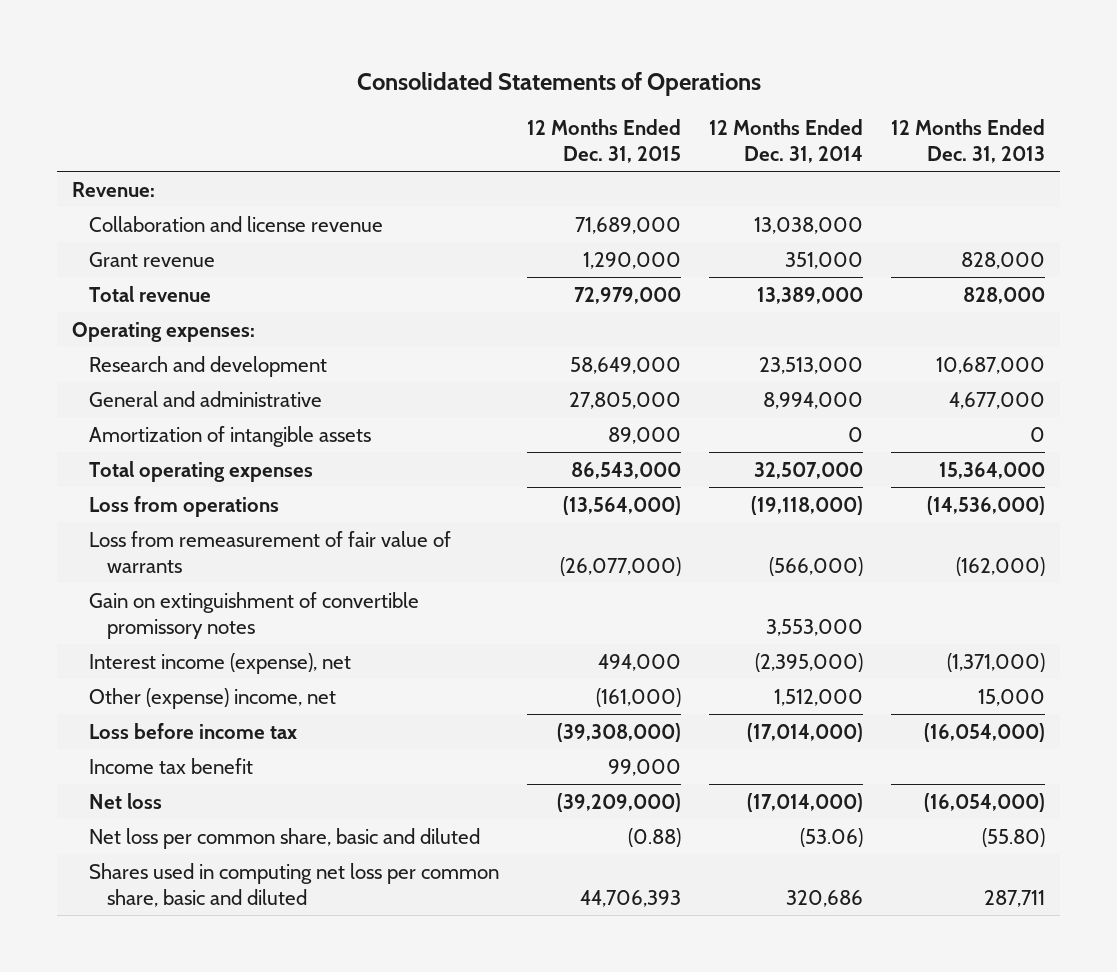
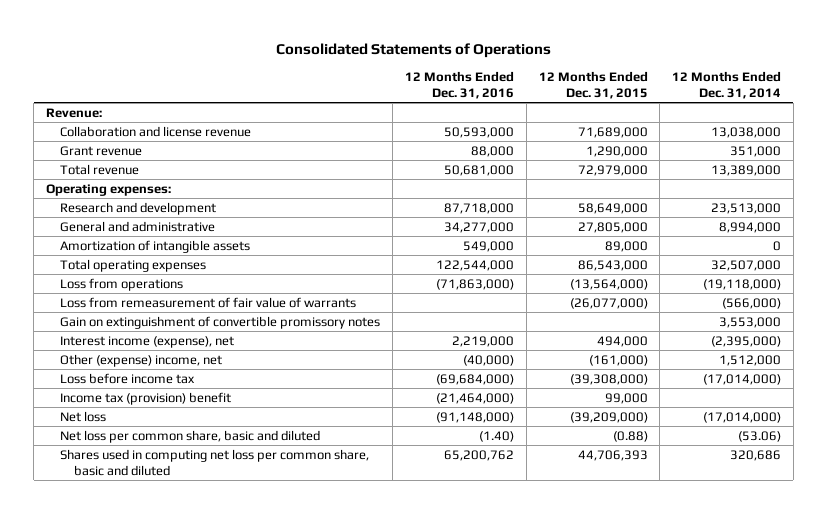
[891,119,1046,163] 12 Months Ended Dec. 31, 2013 -> none
none -> [404,71,514,99] 12 Months Ended Dec. 31, 2016
[89,757,254,774] Income tax benefit -> [60,391,232,405] Income tax (provision) benefit

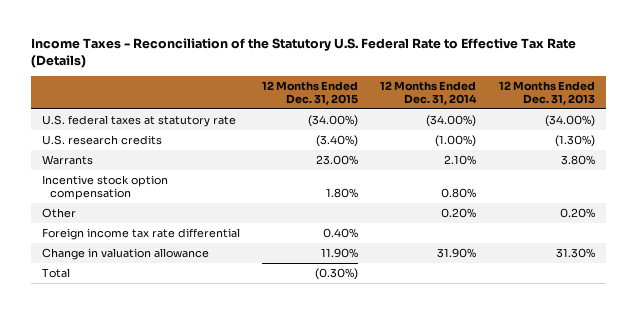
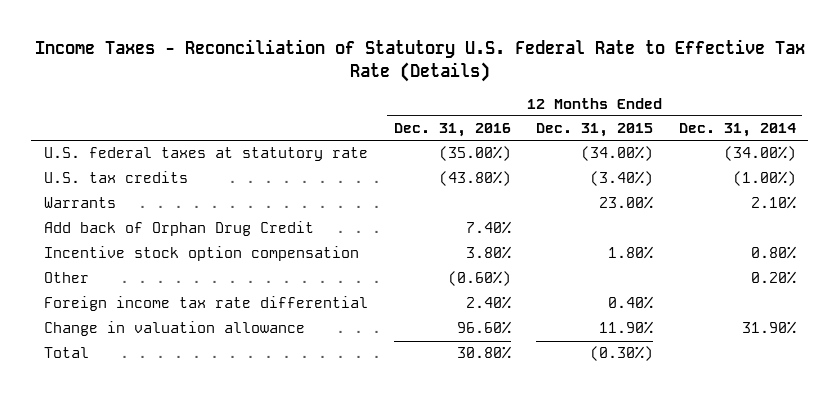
[30,37,576,68] Income Taxes - Reconciliation of the Statutory U.S. Federal Rate to Effective Tax Rate (Details) -> [34,38,805,82] Income Taxes - Reconciliation of Statutory U.S. Federal Rate to Effective Tax Rate (Details)
[498,81,595,105] 12 Months Ended Dec. 31, 2013 -> none
none -> [393,123,511,138] Dec. 31, 2016
[41,135,162,146] U.S. research credits -> [43,171,188,184] U.S. tax credits
none -> [43,221,314,237] Add back of Orphan Drug Credit

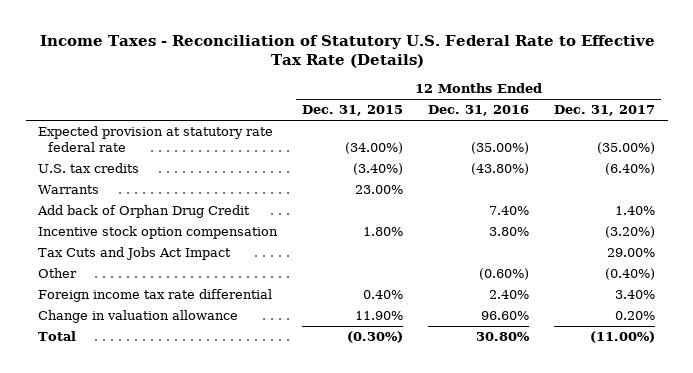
[678,123,796,138] Dec. 31, 2014 -> none
none -> [554,105,656,117] Dec. 31, 2017
[43,147,368,162] U.S. federal taxes at statutory rate -> [38,126,274,152] Expected provision at statutory rate federal rate
none -> [38,247,232,261] Tax Cuts and Jobs Act Impact

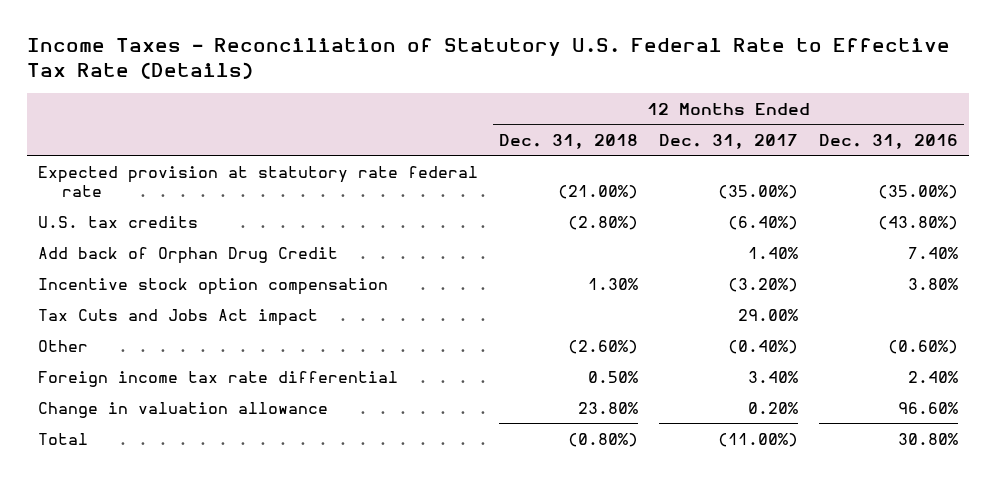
[302,105,404,117] Dec. 31, 2015 -> none
none -> [498,133,638,149] Dec. 31, 2018
[38,185,100,195] Warrants -> none
[38,247,232,261] Tax Cuts and Jobs Act Impact -> [37,308,318,326] Tax Cuts and Jobs Act impact

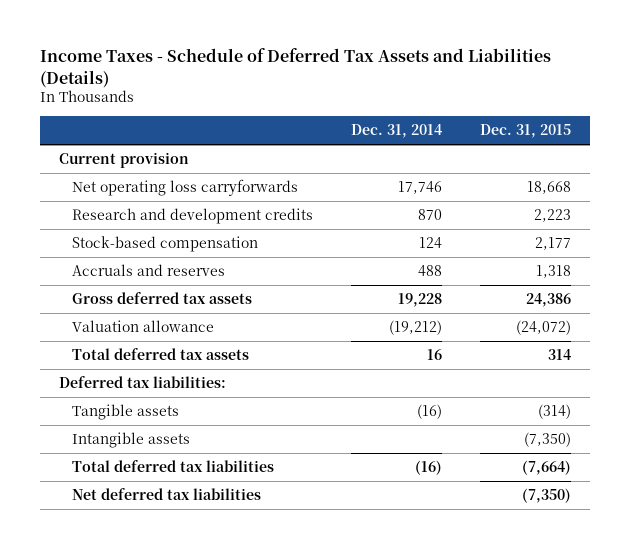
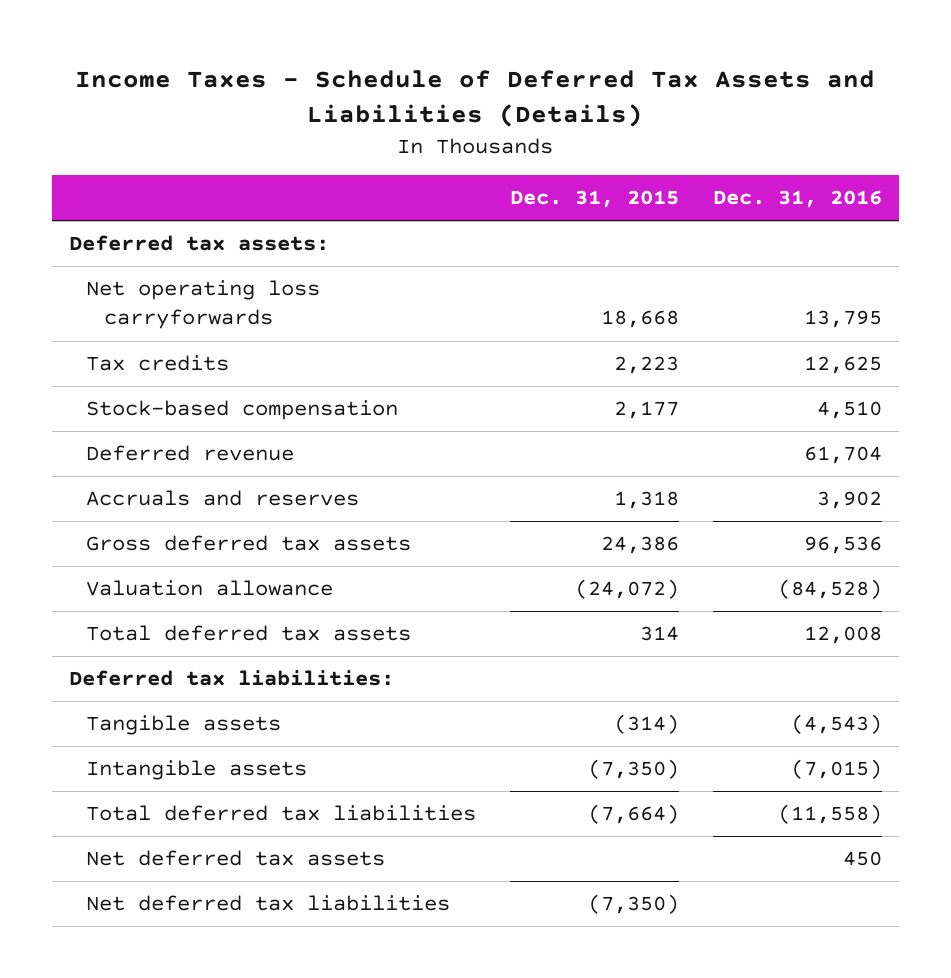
[351,124,443,139] Dec. 31, 2014 -> none
none -> [712,190,882,209] Dec. 31, 2016
[59,152,190,169] Current provision -> [69,235,330,252] Deferred tax assets:
[72,208,314,225] Research and development credits -> [86,355,230,372] Tax credits
none -> [86,445,295,462] Deferred revenue
none -> [86,850,386,867] Net deferred tax assets

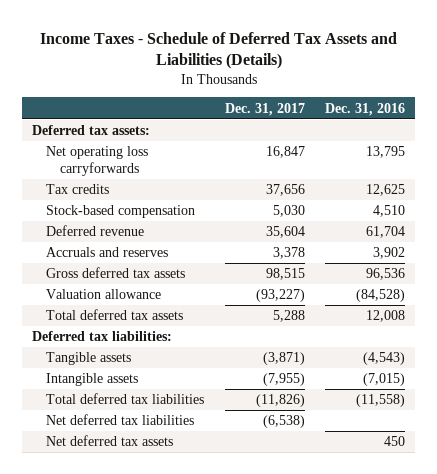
[510,190,680,209] Dec. 31, 2015 -> none
none -> [224,102,305,116] Dec. 31, 2017
[86,850,386,867] Net deferred tax assets -> [46,435,174,447] Net deferred tax assets

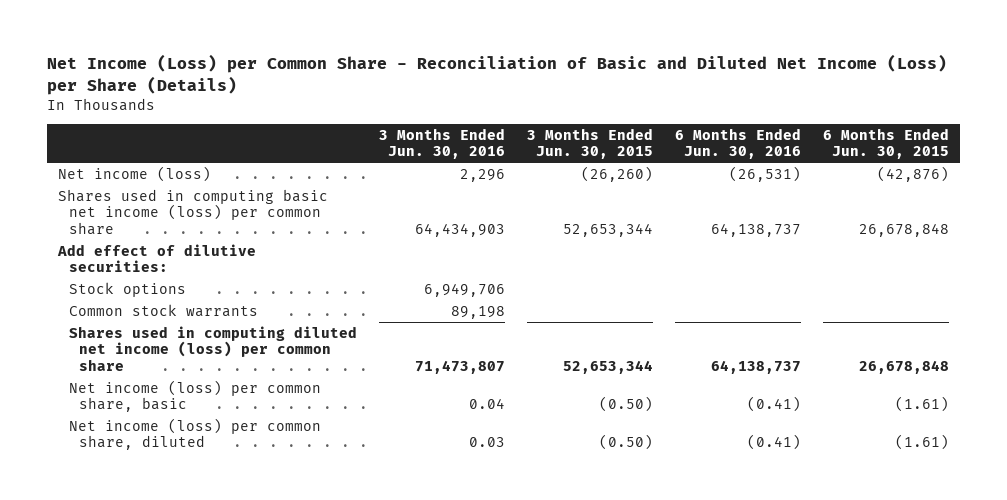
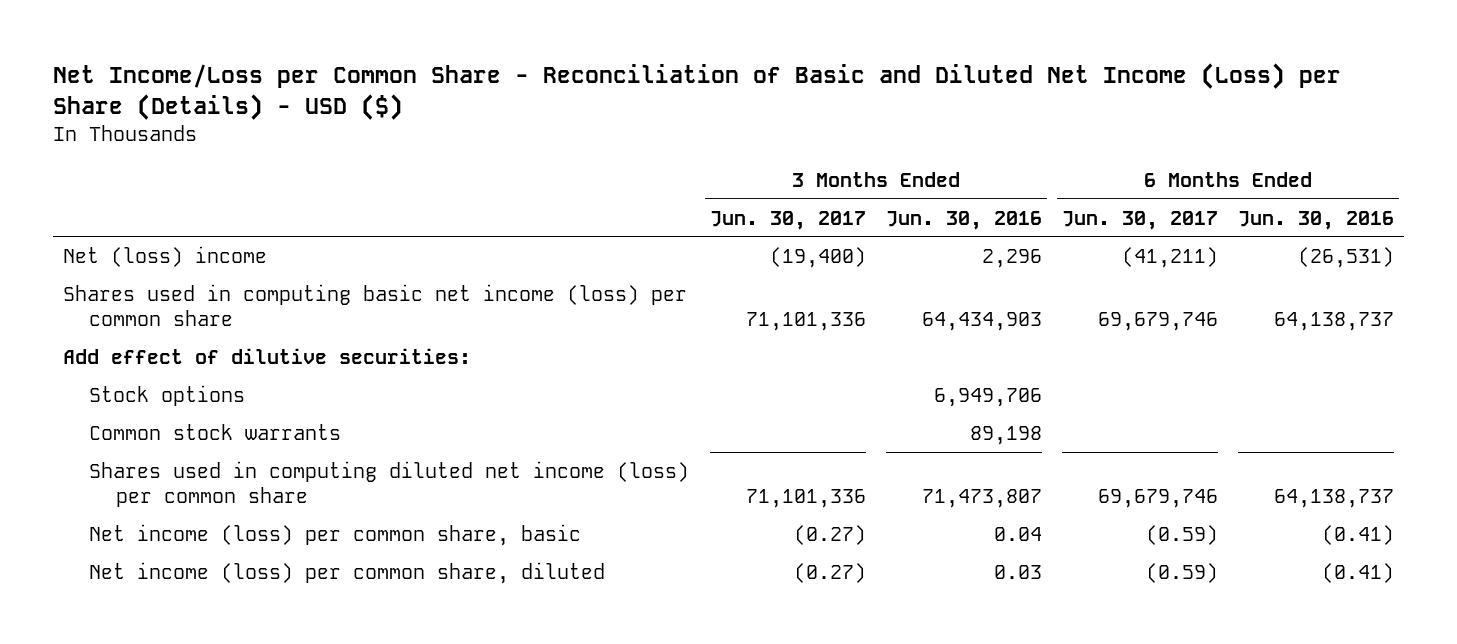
[47,54,948,96] Net Income (Loss) per Common Share - Reconciliation of Basic and Diluted Net Income (Loss) per Share (Details) -> [52,63,1341,121] Net Income/Loss per Common Share - Reconciliation of Basic and Diluted Net Income (Loss) per Share (Details) - USD ($)
[526,127,653,160] 3 Months Ended Jun. 30, 2015 -> none
[822,127,949,160] 6 Months Ended Jun. 30, 2015 -> none
none -> [709,210,866,230] Jun. 30, 2017
none -> [1061,210,1218,230] Jun. 30, 2017
[58,165,212,182] Net income (loss) -> [62,245,267,267] Net (loss) income

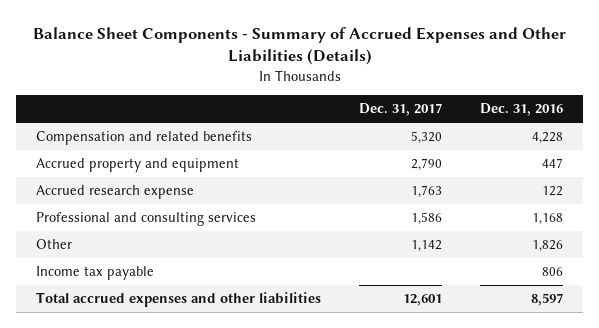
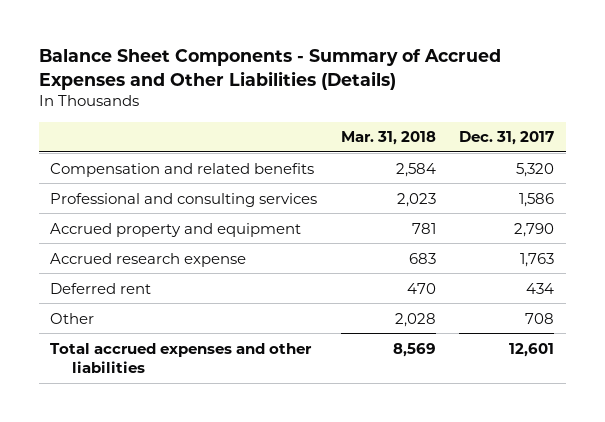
[480,103,564,117] Dec. 31, 2016 -> none
none -> [340,131,436,146] Mar. 31, 2018
[35,212,256,227] Professional and consulting services -> [50,192,318,207] Professional and consulting services
[35,266,154,281] Income tax payable -> none
none -> [50,282,152,294] Deferred rent
[411,240,443,253] 1,142 -> [525,312,555,324] 708

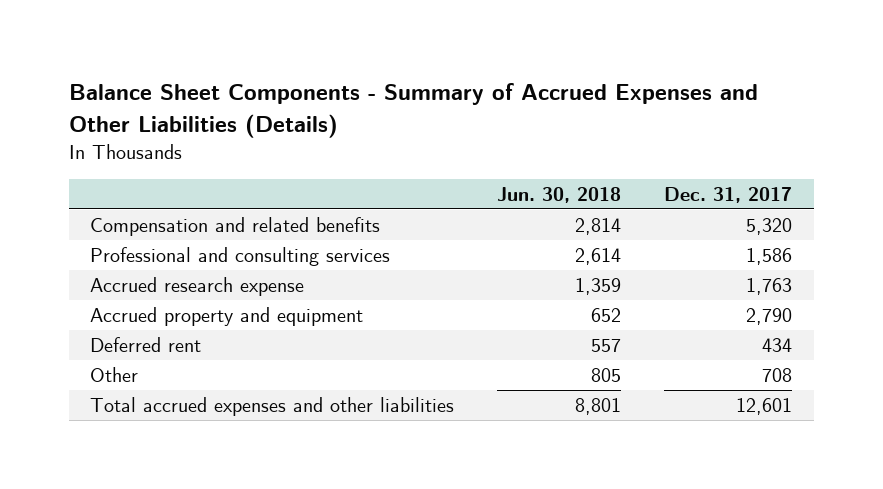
[340,131,436,146] Mar. 31, 2018 -> none
none -> [497,187,622,204] Jun. 30, 2018
[50,222,302,237] Accrued property and equipment -> [90,307,364,327] Accrued property and equipment

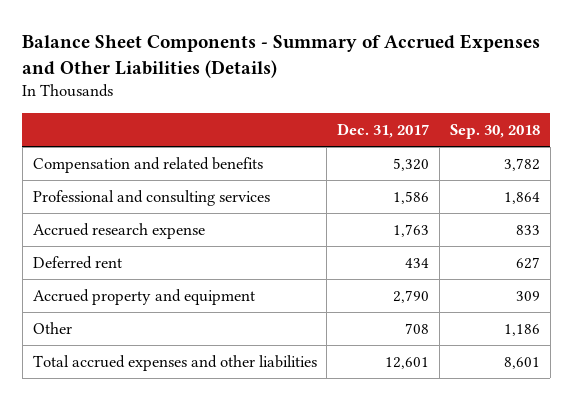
[497,187,622,204] Jun. 30, 2018 -> none
none -> [450,124,541,140] Sep. 30, 2018
[90,307,364,327] Accrued property and equipment -> [32,289,255,306] Accrued property and equipment

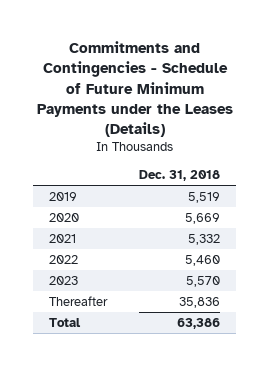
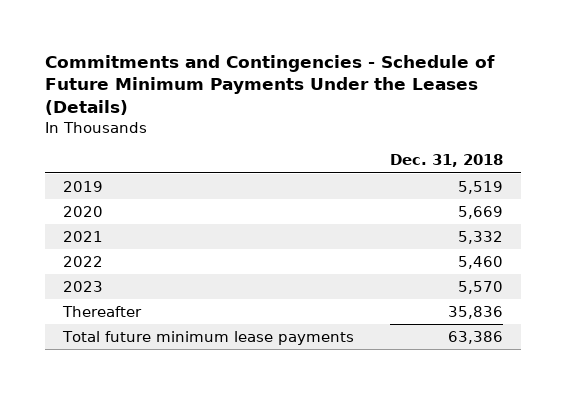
[36,41,233,137] Commitments and Contingencies - Schedule of Future Minimum Payments under the Leases (Details) -> [45,54,496,115] Commitments and Contingencies - Schedule of Future Minimum Payments Under the Leases (Details)
[49,317,82,327] Total -> [62,331,355,346] Total future minimum lease payments

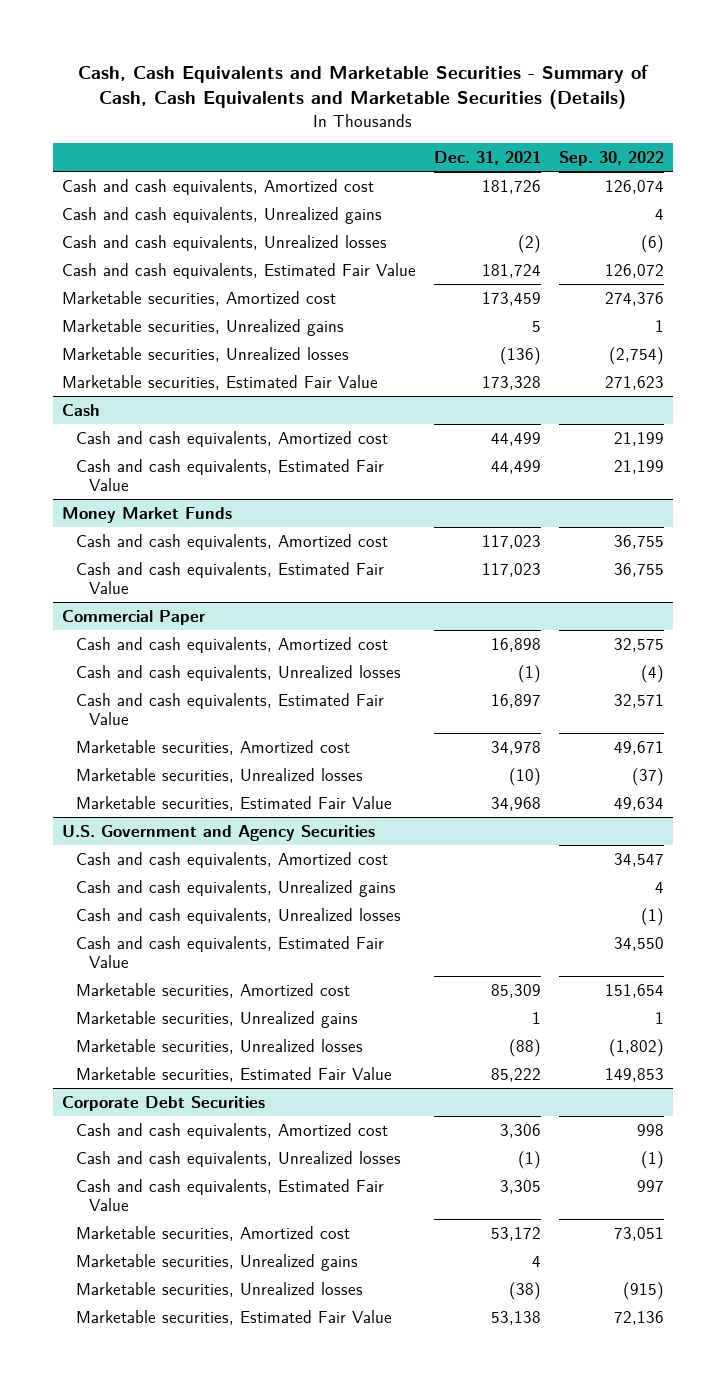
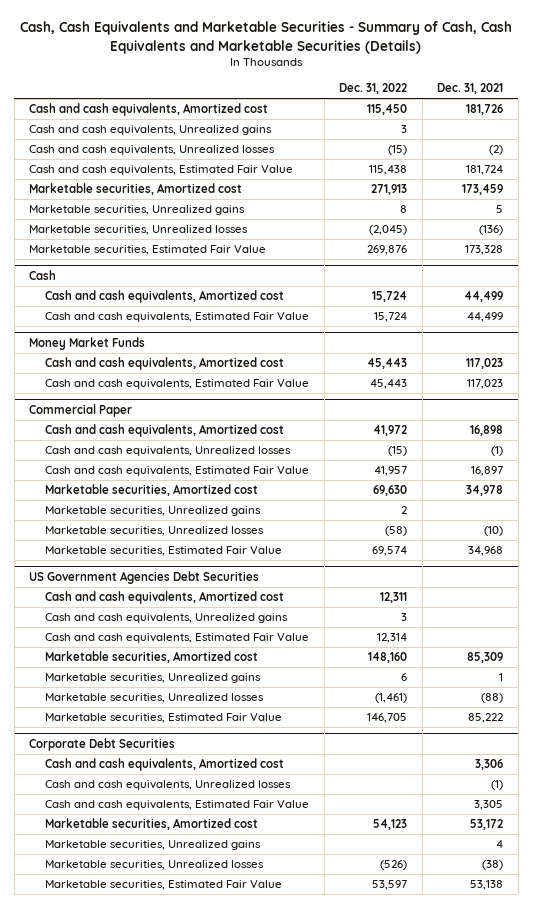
[558,151,664,167] Sep. 30, 2022 -> none
none -> [339,83,408,95] Dec. 31, 2022
none -> [45,506,262,517] Marketable securities, Unrealized gains
[62,824,376,841] U.S. Government and Agency Securities -> [29,571,260,585] US Government Agencies Debt Securities
[75,907,401,924] Cash and cash equivalents, Unrealized losses -> none

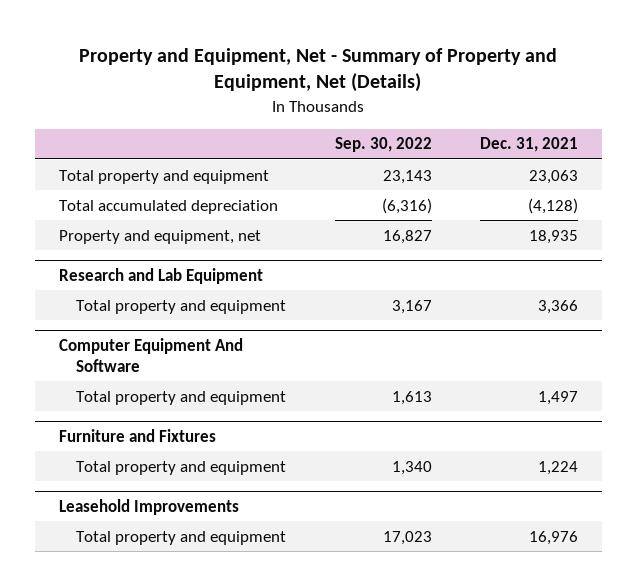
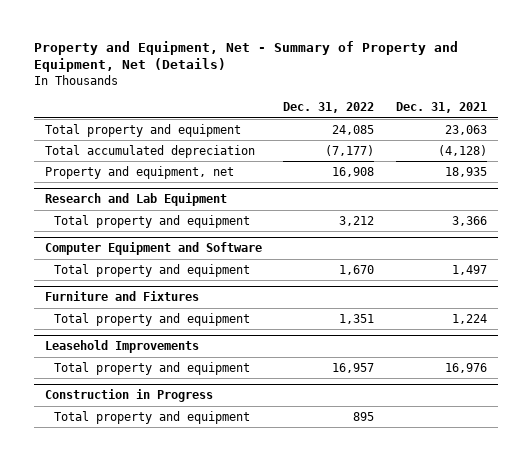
[334,137,432,153] Sep. 30, 2022 -> none
none -> [283,102,375,114] Dec. 31, 2022
[59,338,244,372] Computer Equipment And Software -> [44,242,262,256] Computer Equipment and Software
none -> [44,389,213,403] Construction in Progress
none -> [53,410,250,424] Total property and equipment

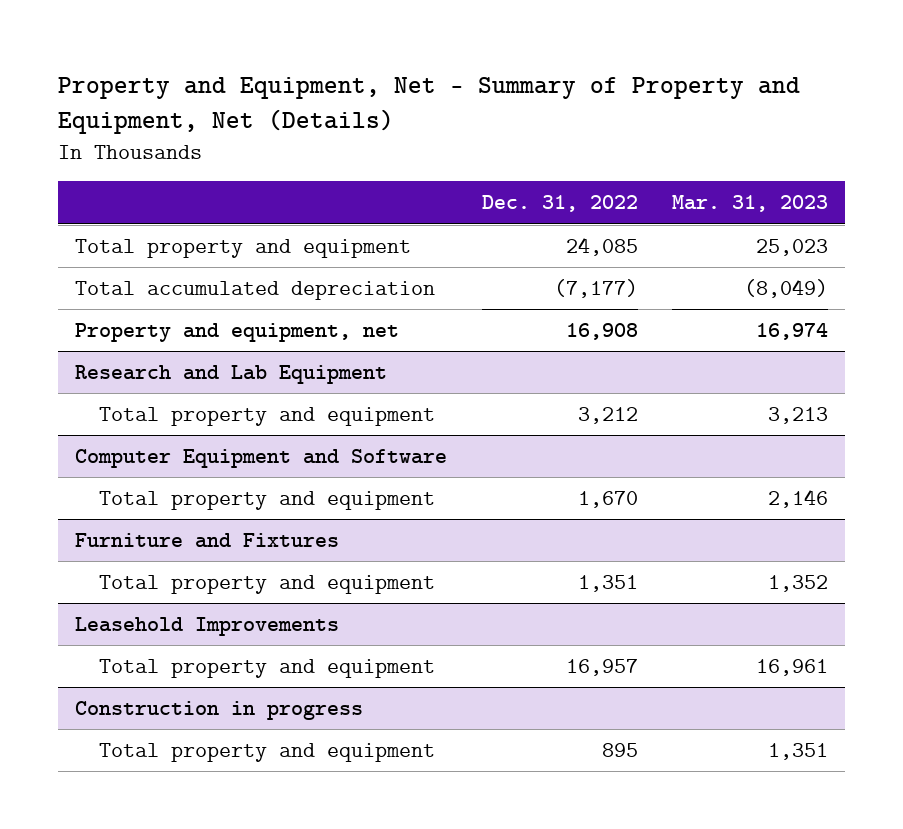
[396,102,488,114] Dec. 31, 2021 -> none
none -> [671,195,828,213] Mar. 31, 2023
[44,389,213,403] Construction in Progress -> [75,701,364,721] Construction in progress

